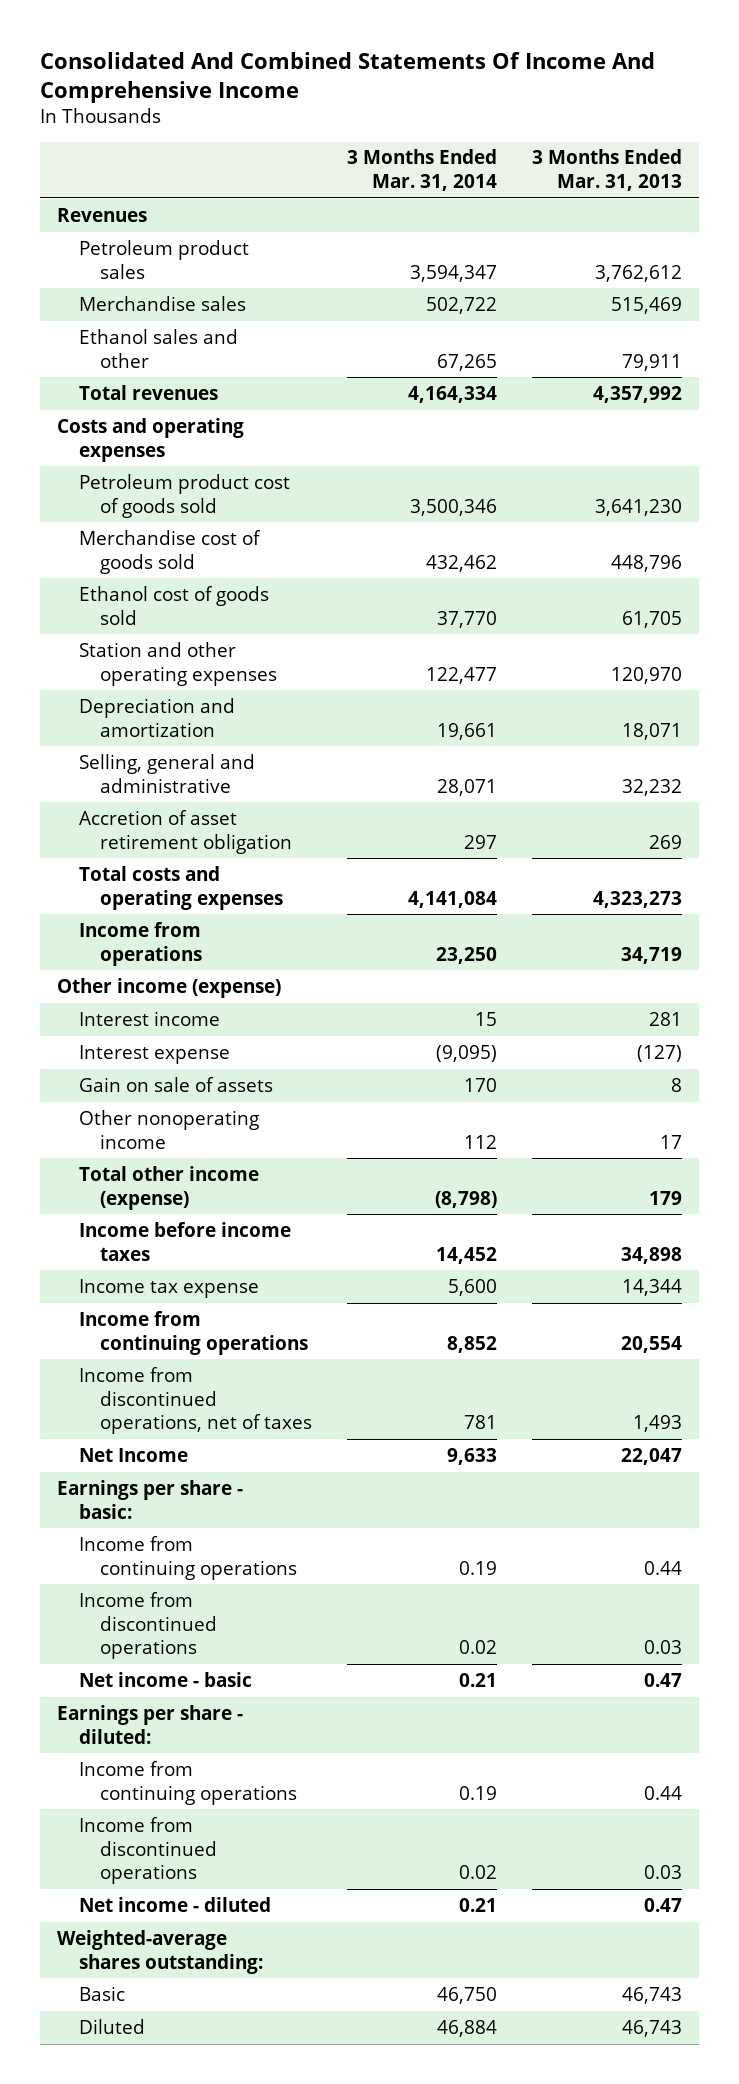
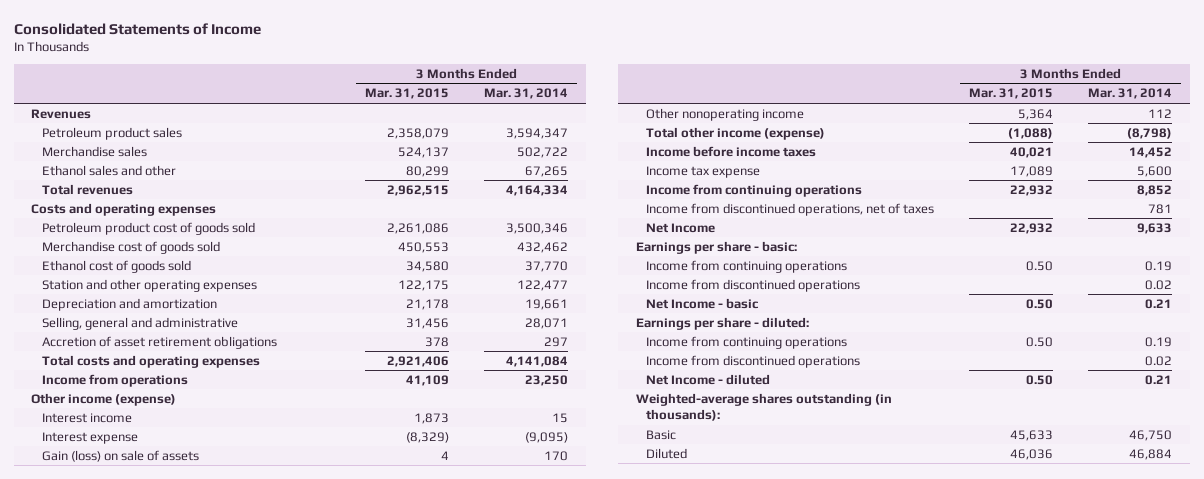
[39,51,655,103] Consolidated And Combined Statements Of Income And Comprehensive Income -> [13,22,261,35] Consolidated Statements of Income
[531,149,682,192] 3 Months Ended Mar. 31, 2013 -> none
none -> [364,88,449,100] Mar. 31, 2015
[78,809,292,854] Accretion of asset retirement obligation -> [41,335,277,349] Accretion of asset retirement obligations
[78,1076,273,1092] Gain on sale of assets -> [41,449,199,462] Gain (loss) on sale of assets
[78,1671,252,1687] Net income - basic -> [645,297,759,309] Net Income - basic
[78,1896,271,1912] Net income - diluted -> [645,373,770,385] Net Income - diluted
[57,1929,263,1974] Weighted-average shares outstanding: -> [635,392,892,422] Weighted-average shares outstanding (in thousands):

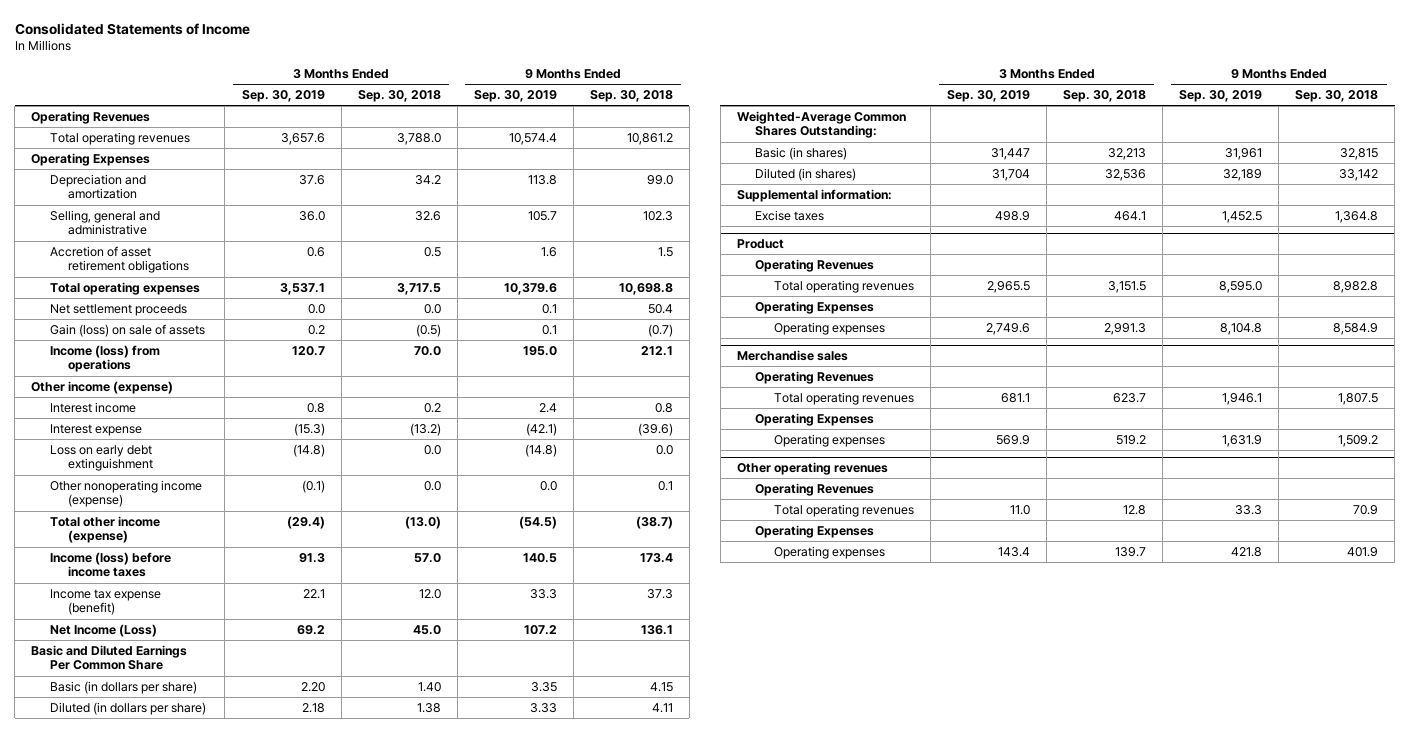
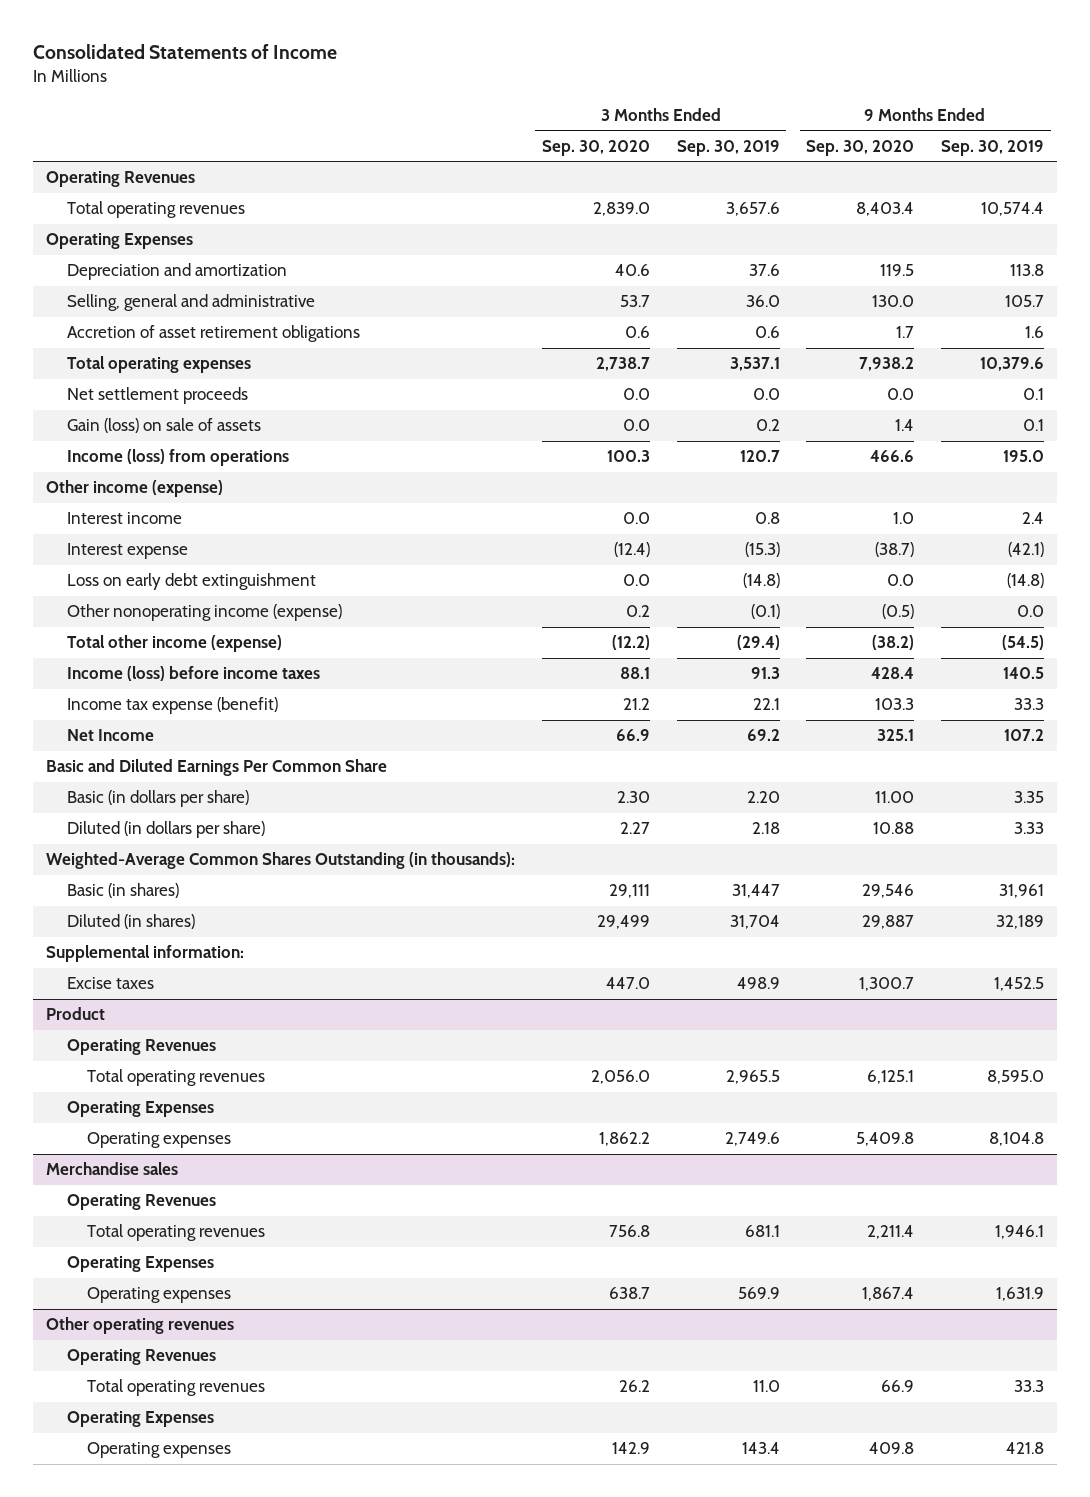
[357,90,441,103] Sep. 30, 2018 -> none
[589,90,673,103] Sep. 30, 2018 -> none
none -> [542,139,651,156] Sep. 30, 2020
none -> [806,139,915,156] Sep. 30, 2020
[49,624,157,638] Net Income (Loss) -> [66,729,154,742] Net Income
[736,111,906,139] Weighted-Average Common Shares Outstanding: -> [46,852,516,870] Weighted-Average Common Shares Outstanding (in thousands):

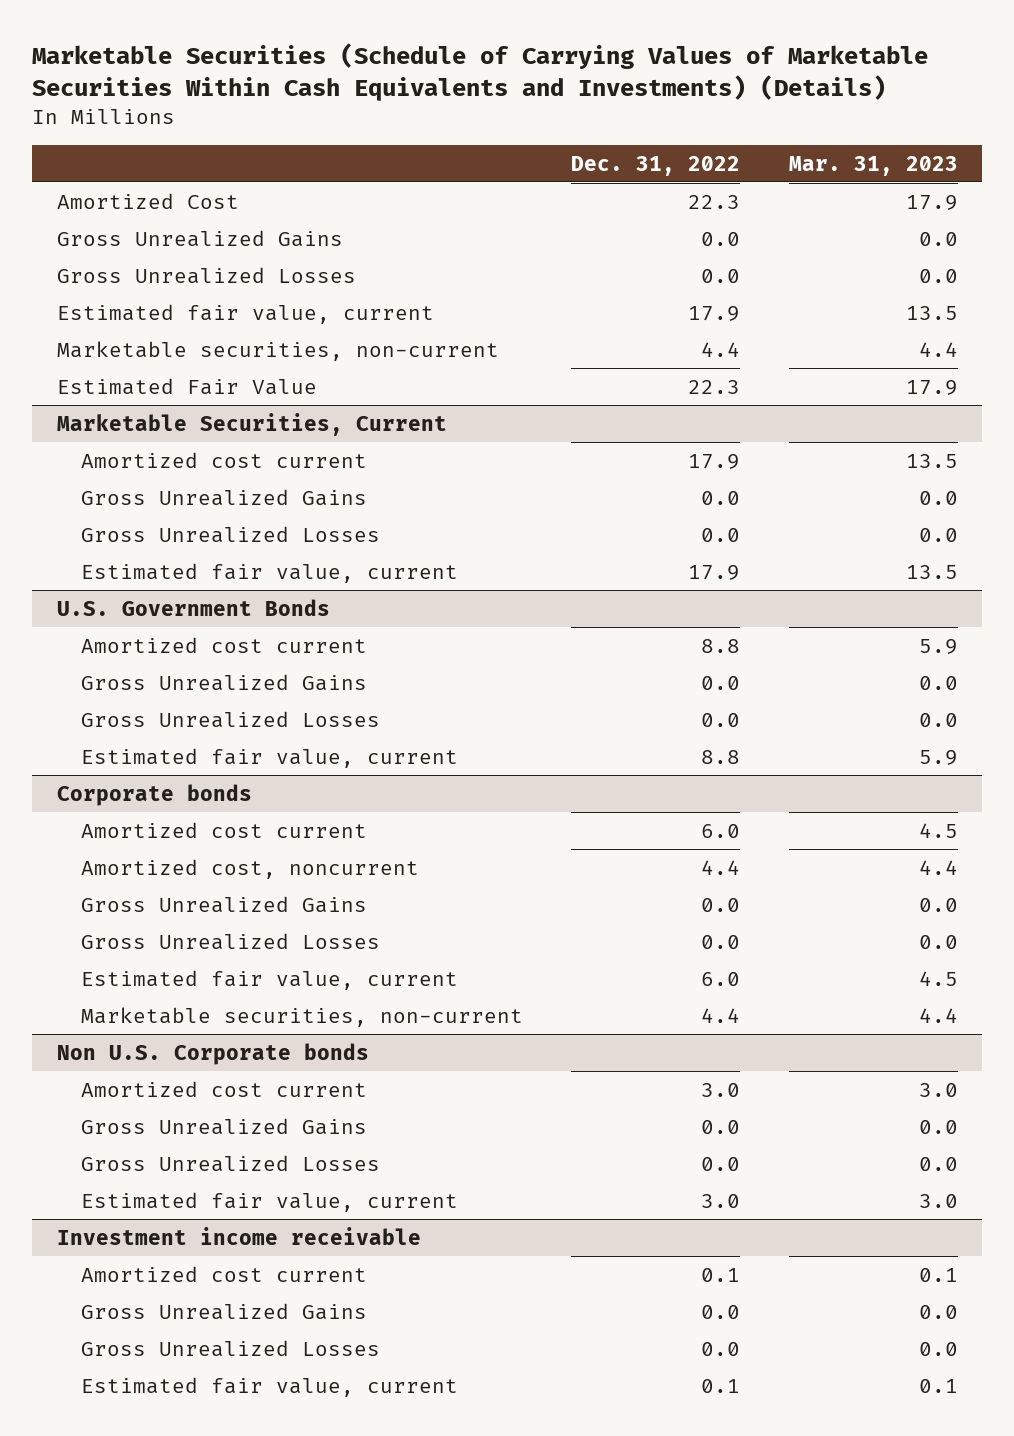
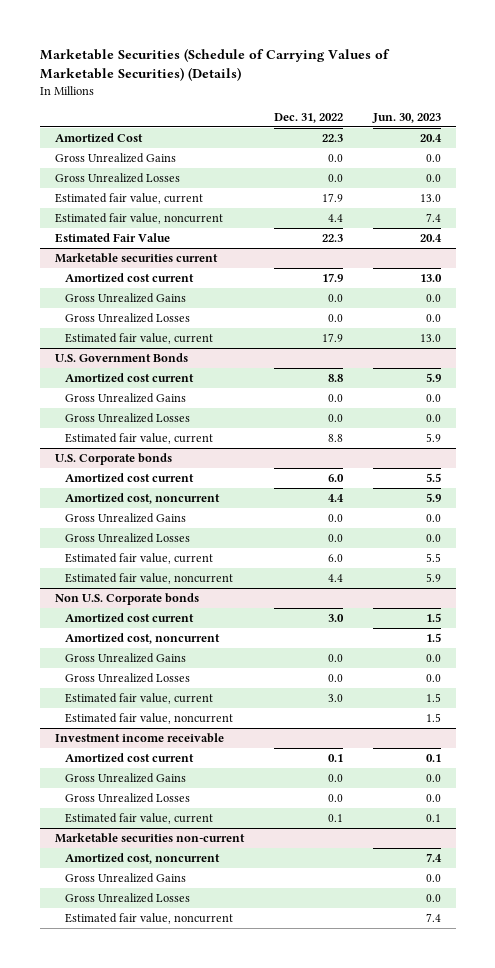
[32,43,929,102] Marketable Securities (Schedule of Carrying Values of Marketable Securities Within Cash Equivalents and Investments) (Details) -> [39,47,390,82] Marketable Securities (Schedule of Carrying Values of Marketable Securities) (Details)
[788,155,958,176] Mar. 31, 2023 -> none
none -> [371,113,441,124] Jun. 30, 2023
[56,340,499,361] Marketable securities, non-current -> [54,212,223,224] Estimated fair value, noncurrent
[56,412,447,436] Marketable Securities, Current -> [54,252,218,263] Marketable securities current
[56,783,252,806] Corporate bonds -> [54,452,172,465] U.S. Corporate bonds
[80,1006,523,1027] Marketable securities, non-current -> [64,572,233,584] Estimated fair value, noncurrent
none -> [64,632,220,644] Amortized cost, noncurrent
none -> [64,712,233,724] Estimated fair value, noncurrent
none -> [54,832,245,843] Marketable securities non-current
none -> [64,852,220,864] Amortized cost, noncurrent
none -> [64,872,186,883] Gross Unrealized Gains
none -> [64,892,190,903] Gross Unrealized Losses
none -> [64,912,233,924] Estimated fair value, noncurrent

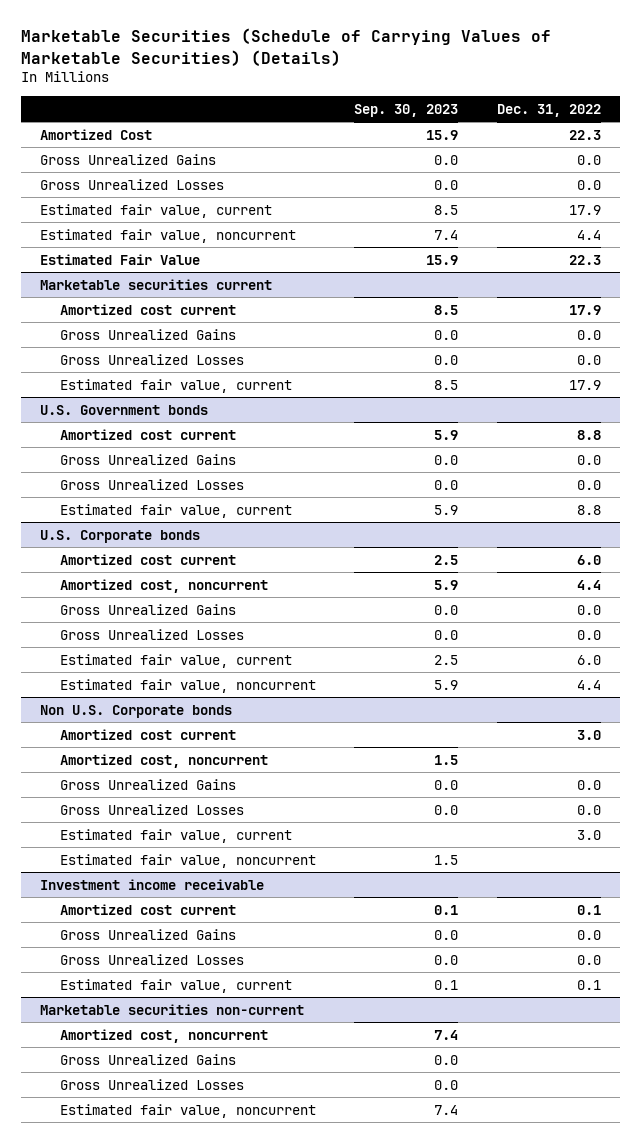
[371,113,441,124] Jun. 30, 2023 -> none
none -> [354,103,459,117] Sep. 30, 2023
[54,352,188,362] U.S. Government Bonds -> [40,404,209,415] U.S. Government bonds

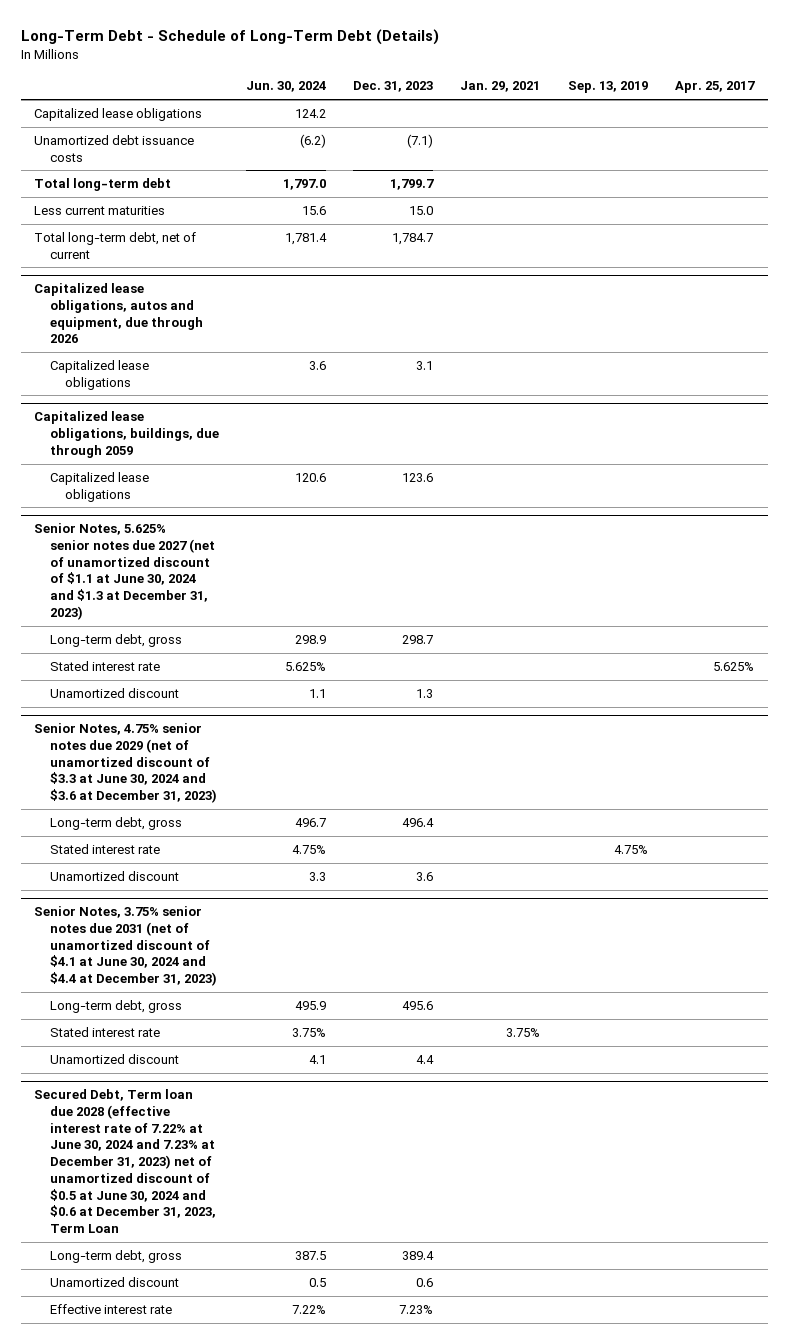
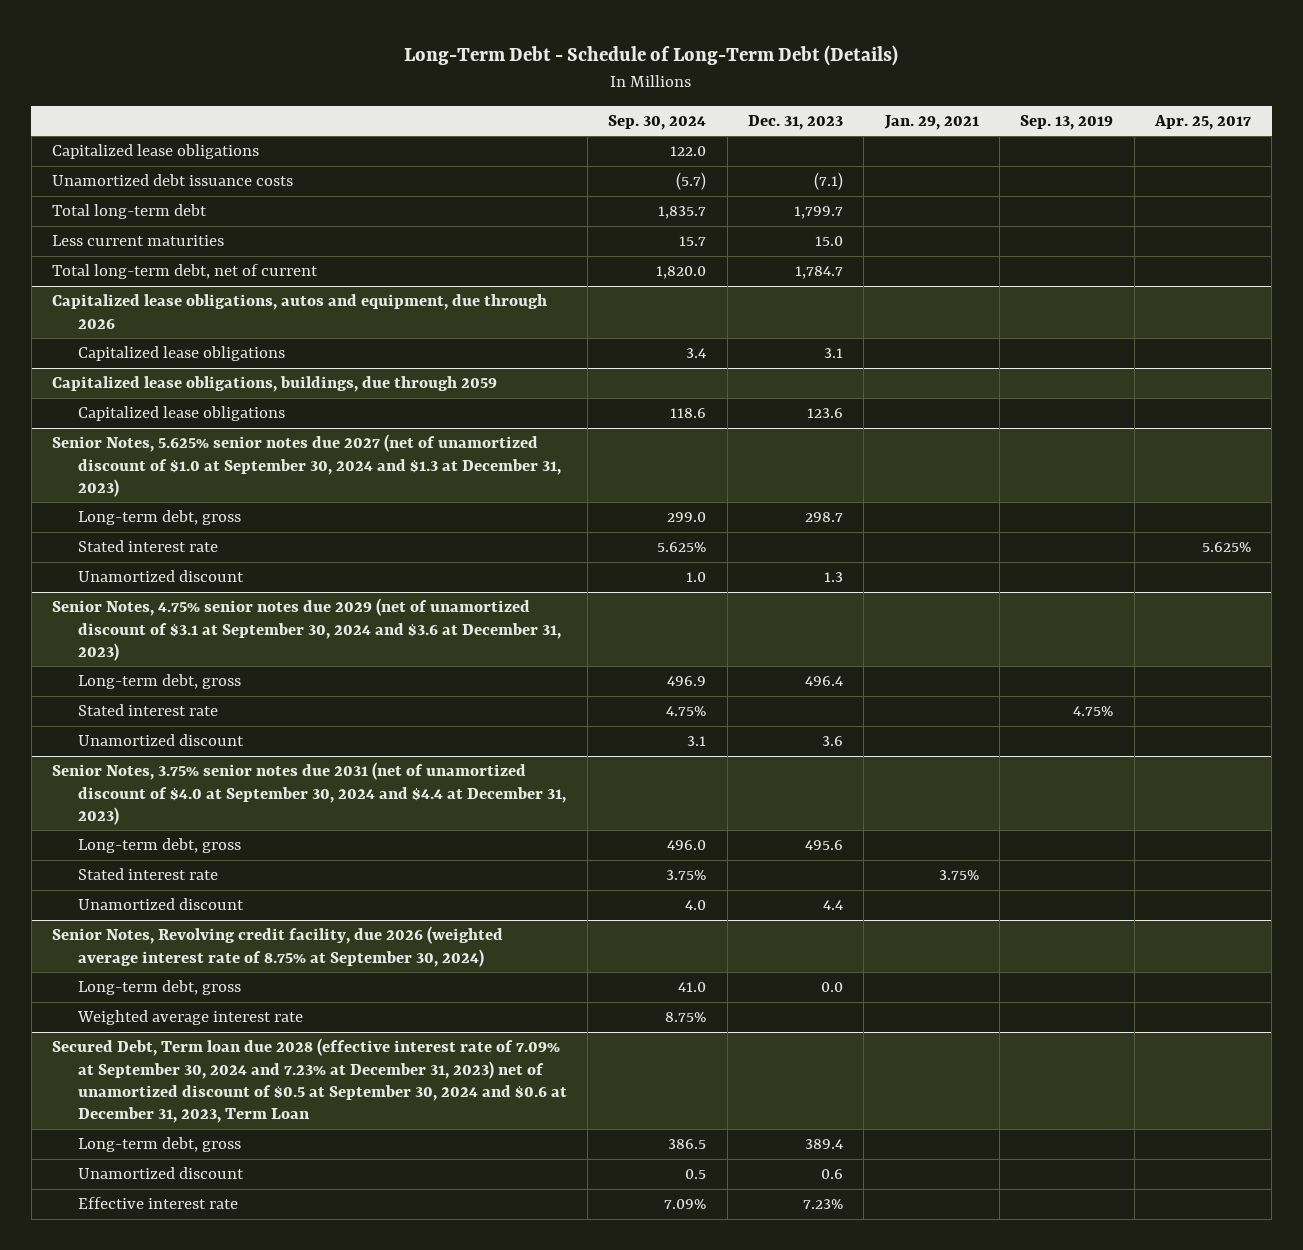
[245,81,326,93] Jun. 30, 2024 -> none
none -> [608,115,707,131] Sep. 30, 2024
[34,523,215,620] Senior Notes, 5.625% senior notes due 2027 (net of unamortized discount of $1.1 at June 30, 2024 and $1.3 at December 31, 2023) -> [52,434,561,497] Senior Notes, 5.625% senior notes due 2027 (net of unamortized discount of $1.0 at September 30, 2024 and $1.3 at December 31, 2023)
[34,723,217,804] Senior Notes, 4.75% senior notes due 2029 (net of unamortized discount of $3.3 at June 30, 2024 and $3.6 at December 31, 2023) -> [52,598,561,661] Senior Notes, 4.75% senior notes due 2029 (net of unamortized discount of $3.1 at September 30, 2024 and $3.6 at December 31, 2023)
[34,906,217,987] Senior Notes, 3.75% senior notes due 2031 (net of unamortized discount of $4.1 at June 30, 2024 and $4.4 at December 31, 2023) -> [52,762,566,825] Senior Notes, 3.75% senior notes due 2031 (net of unamortized discount of $4.0 at September 30, 2024 and $4.4 at December 31, 2023)
none -> [52,926,504,967] Senior Notes, Revolving credit facility, due 2026 (weighted average interest rate of 8.75% at September 30, 2024)
none -> [77,980,241,996] Long-term debt, gross
none -> [76,1010,303,1026] Weighted average interest rate
[34,1089,216,1233] Secured Debt, Term loan due 2028 (effective interest rate of 7.22% at June 30, 2024 and 7.23% at December 31, 2023) net of unamortized discount of $0.5 at June 30, 2024 and $0.6 at December 31, 2023, Term Loan -> [52,1038,567,1124] Secured Debt, Term loan due 2028 (effective interest rate of 7.09% at September 30, 2024 and 7.23% at December 31, 2023) net of unamortized discount of $0.5 at September 30, 2024 and $0.6 at December 31, 2023, Term Loan

